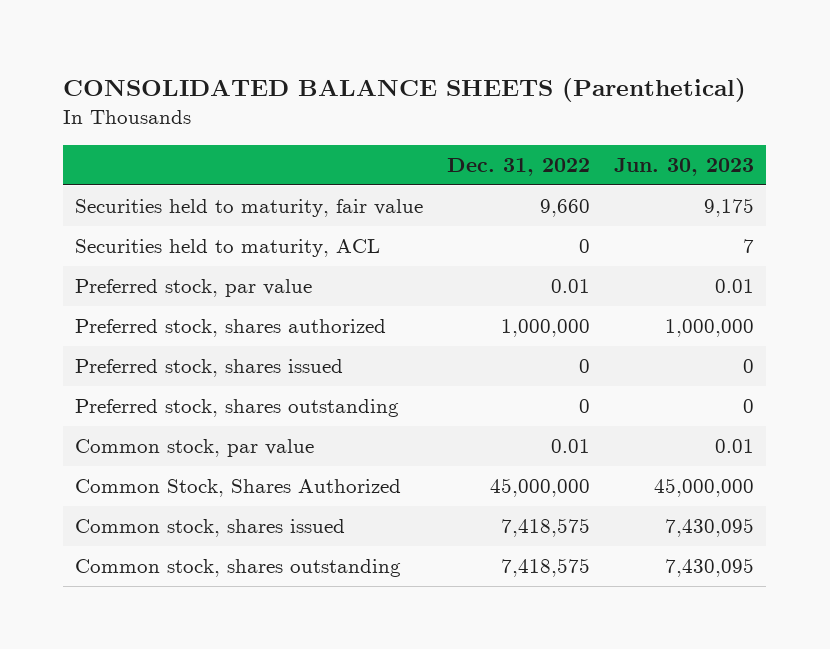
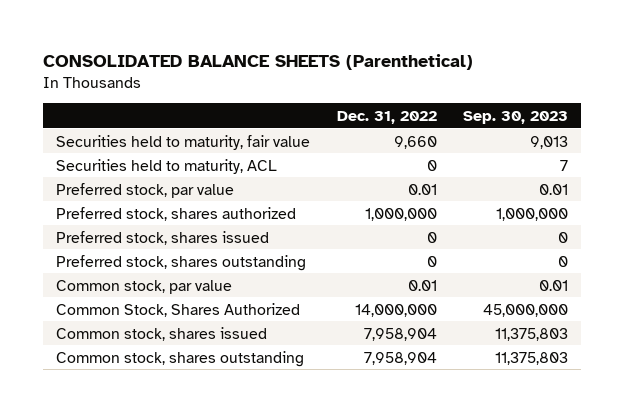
[614,158,755,177] Jun. 30, 2023 -> none
none -> [463,110,569,124] Sep. 30, 2023
[490,478,591,498] 45,000,000 -> [354,303,437,317] 14,000,000
[501,518,591,538] 7,418,575 -> [363,327,437,341] 7,958,904
[501,558,591,578] 7,418,575 -> [363,351,437,365] 7,958,904

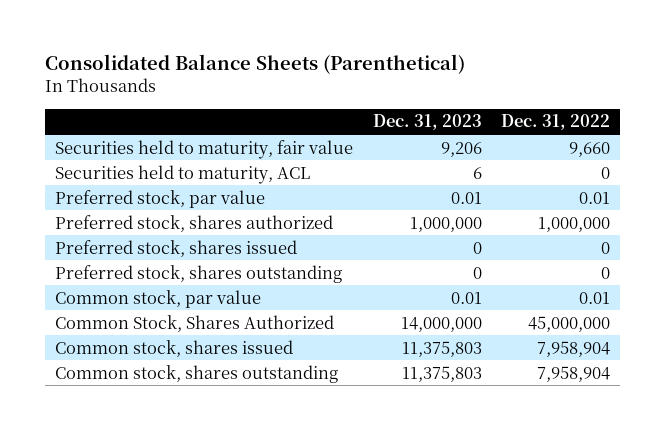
[42,53,473,70] CONSOLIDATED BALANCE SHEETS (Parenthetical) -> [45,54,466,75] Consolidated Balance Sheets (Parenthetical)
[463,110,569,124] Sep. 30, 2023 -> none
none -> [372,114,482,131] Dec. 31, 2023
[354,303,437,317] 14,000,000 -> [528,315,611,332] 45,000,000

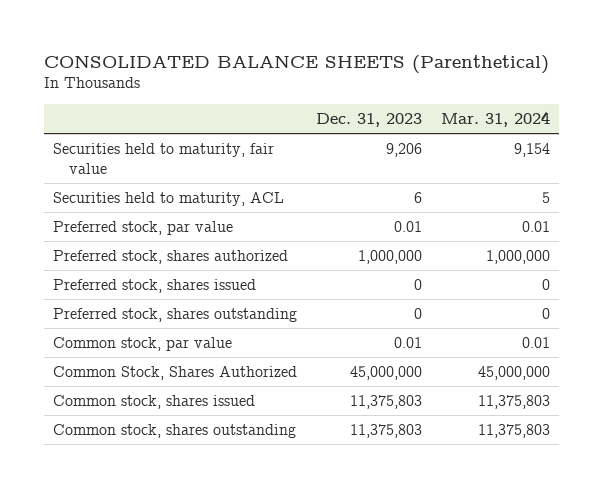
[45,54,466,75] Consolidated Balance Sheets (Parenthetical) -> [43,54,549,74] CONSOLIDATED BALANCE SHEETS (Parenthetical)
[501,114,611,131] Dec. 31, 2022 -> none
none -> [440,110,550,127] Mar. 31, 2024
[400,316,482,332] 14,000,000 -> [349,365,422,380] 45,000,000

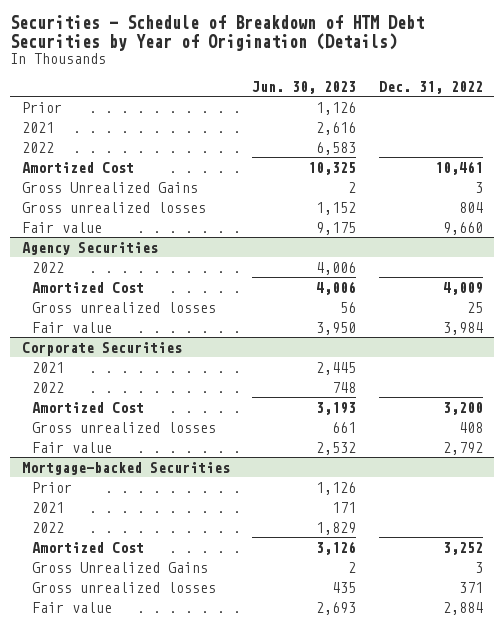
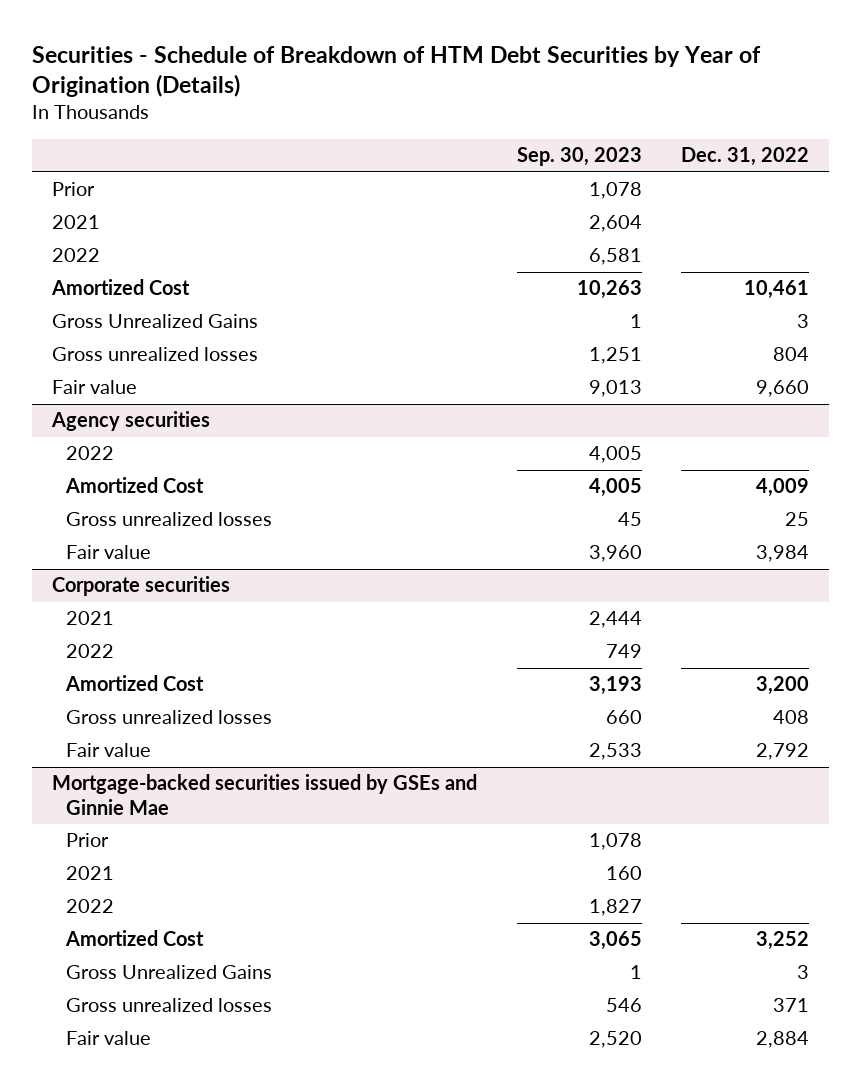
[252,80,357,94] Jun. 30, 2023 -> none
none -> [516,147,642,167] Sep. 30, 2023
[21,241,158,255] Agency Securities -> [51,411,211,432] Agency securities
[21,341,182,356] Corporate Securities -> [52,576,231,597] Corporate securities
[21,461,230,475] Mortgage-backed Securities -> [52,774,478,815] Mortgage-backed securities issued by GSEs and Ginnie Mae

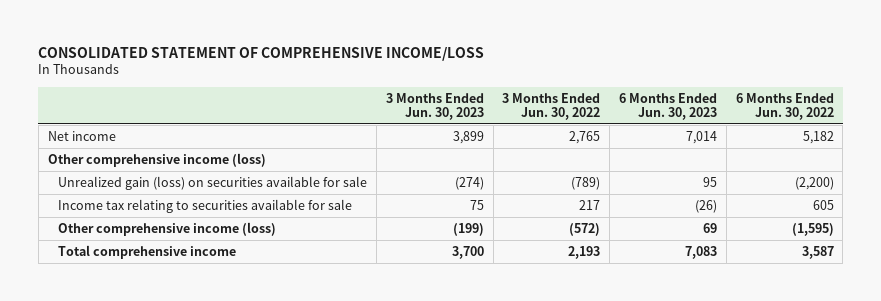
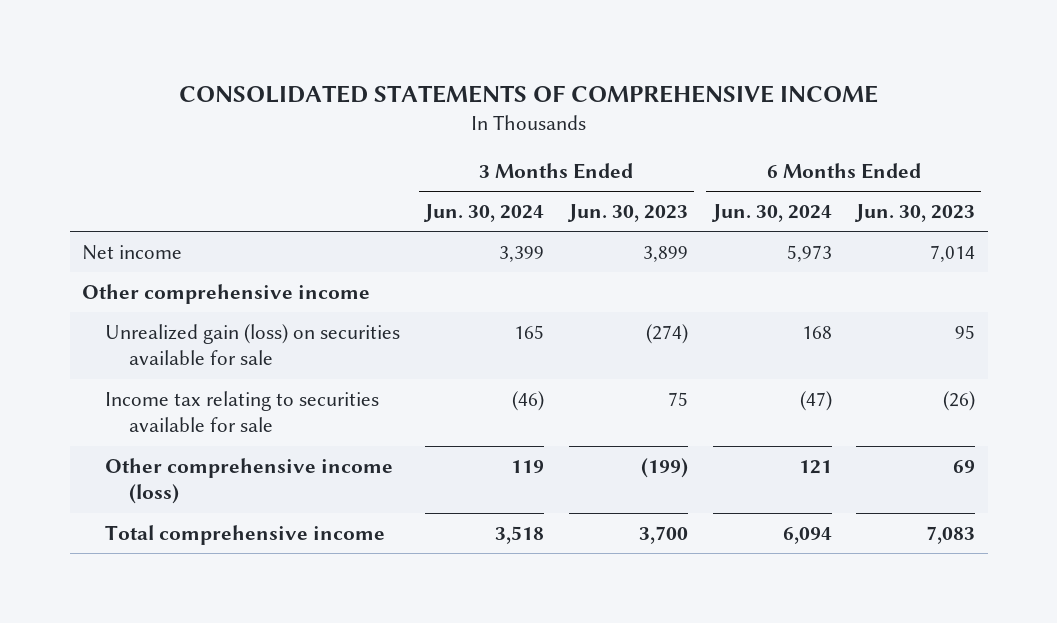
[38,46,485,61] CONSOLIDATED STATEMENT OF COMPREHENSIVE INCOME/LOSS -> [178,85,878,104] CONSOLIDATED STATEMENTS OF COMPREHENSIVE INCOME
[502,92,601,120] 3 Months Ended Jun. 30, 2022 -> none
[735,92,834,120] 6 Months Ended Jun. 30, 2022 -> none
none -> [423,204,545,223] Jun. 30, 2024
none -> [710,204,832,223] Jun. 30, 2024
[47,152,266,167] Other comprehensive income (loss) -> [82,283,371,304] Other comprehensive income

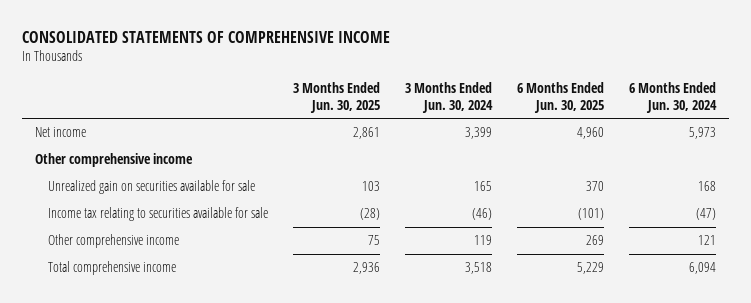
[566,204,688,223] Jun. 30, 2023 -> none
[854,204,976,223] Jun. 30, 2023 -> none
none -> [293,81,381,113] 3 Months Ended Jun. 30, 2025
none -> [517,81,605,113] 6 Months Ended Jun. 30, 2025
[105,323,401,366] Unrealized gain (loss) on securities available for sale -> [48,180,256,195] Unrealized gain on securities available for sale
[105,457,394,505] Other comprehensive income (loss) -> [48,234,180,249] Other comprehensive income

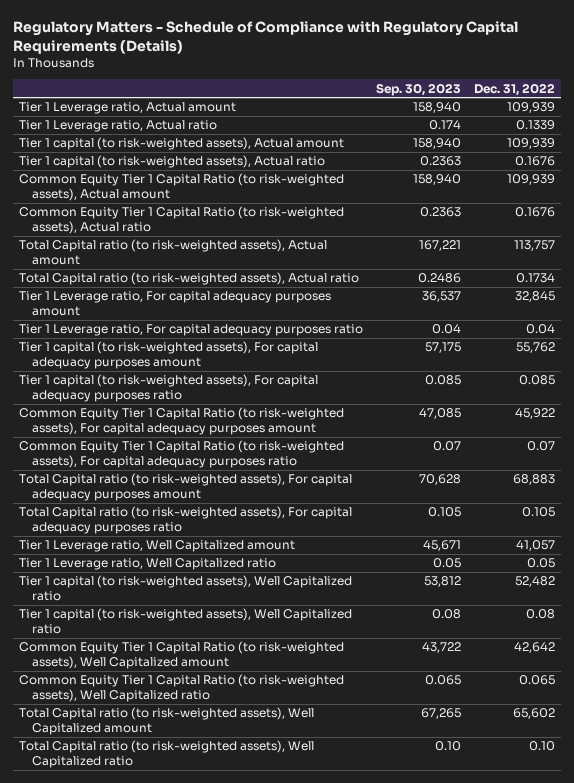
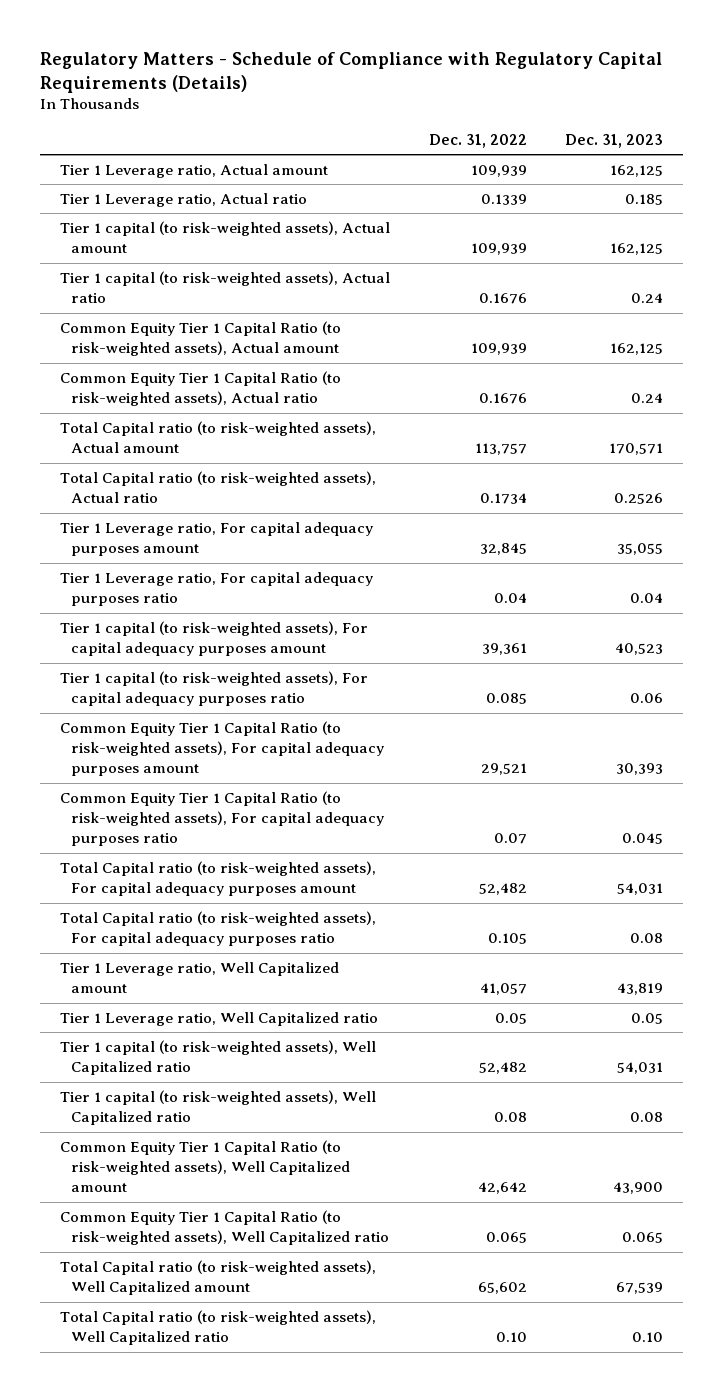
[375,82,461,96] Sep. 30, 2023 -> none
none -> [565,134,664,149] Dec. 31, 2023
[515,342,555,354] 55,762 -> [481,643,527,656] 39,361
[514,408,555,420] 45,922 -> [480,763,527,776] 29,521
[512,474,555,486] 68,883 -> [478,883,527,896] 52,482

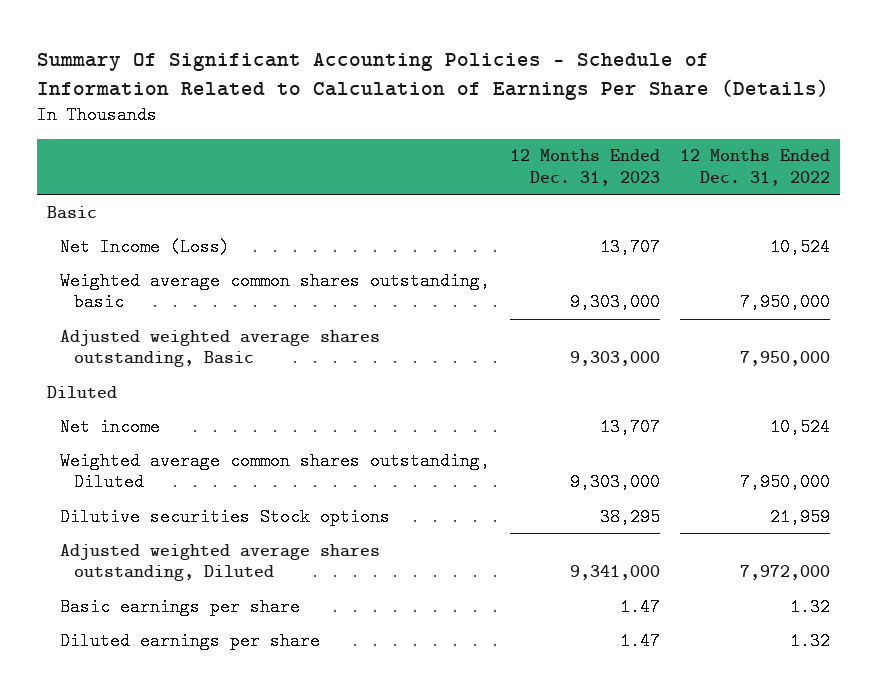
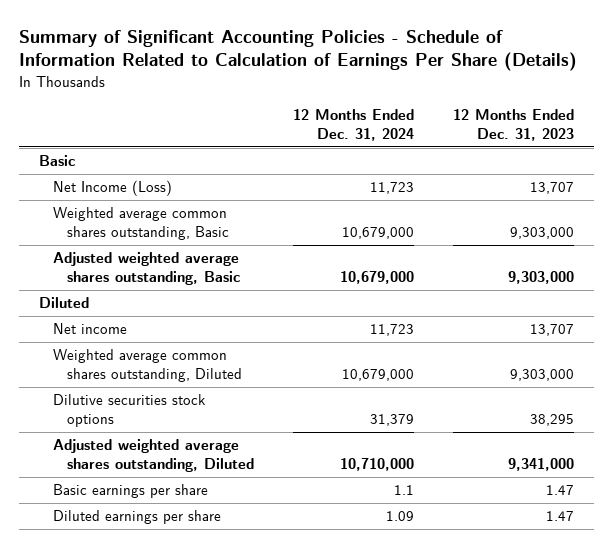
[36,52,829,100] Summary Of Significant Accounting Policies - Schedule of Information Related to Calculation of Earnings Per Share (Details) -> [19,29,578,72] Summary of Significant Accounting Policies - Schedule of Information Related to Calculation of Earnings Per Share (Details)
[680,149,831,187] 12 Months Ended Dec. 31, 2022 -> none
none -> [292,109,414,141] 12 Months Ended Dec. 31, 2024
[60,271,491,312] Weighted average common shares outstanding, basic -> [52,207,229,240] Weighted average common shares outstanding, Basic
[60,507,391,526] Dilutive securities Stock options -> [52,394,206,427] Dilutive securities stock options

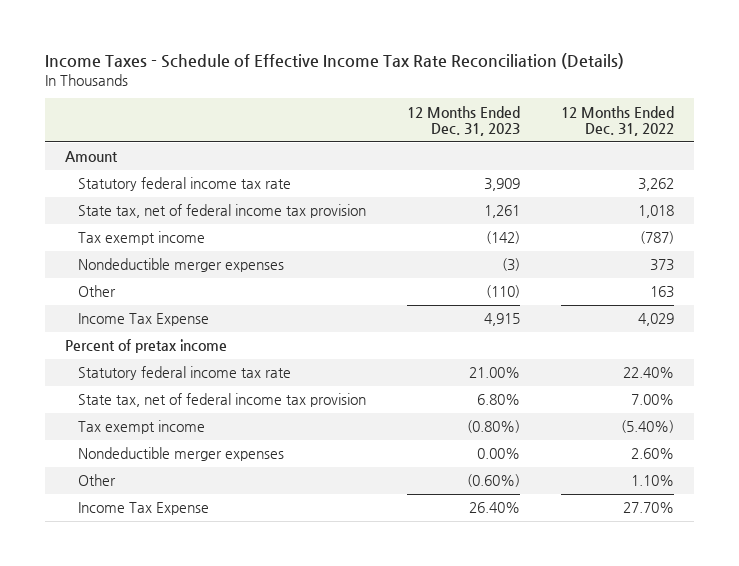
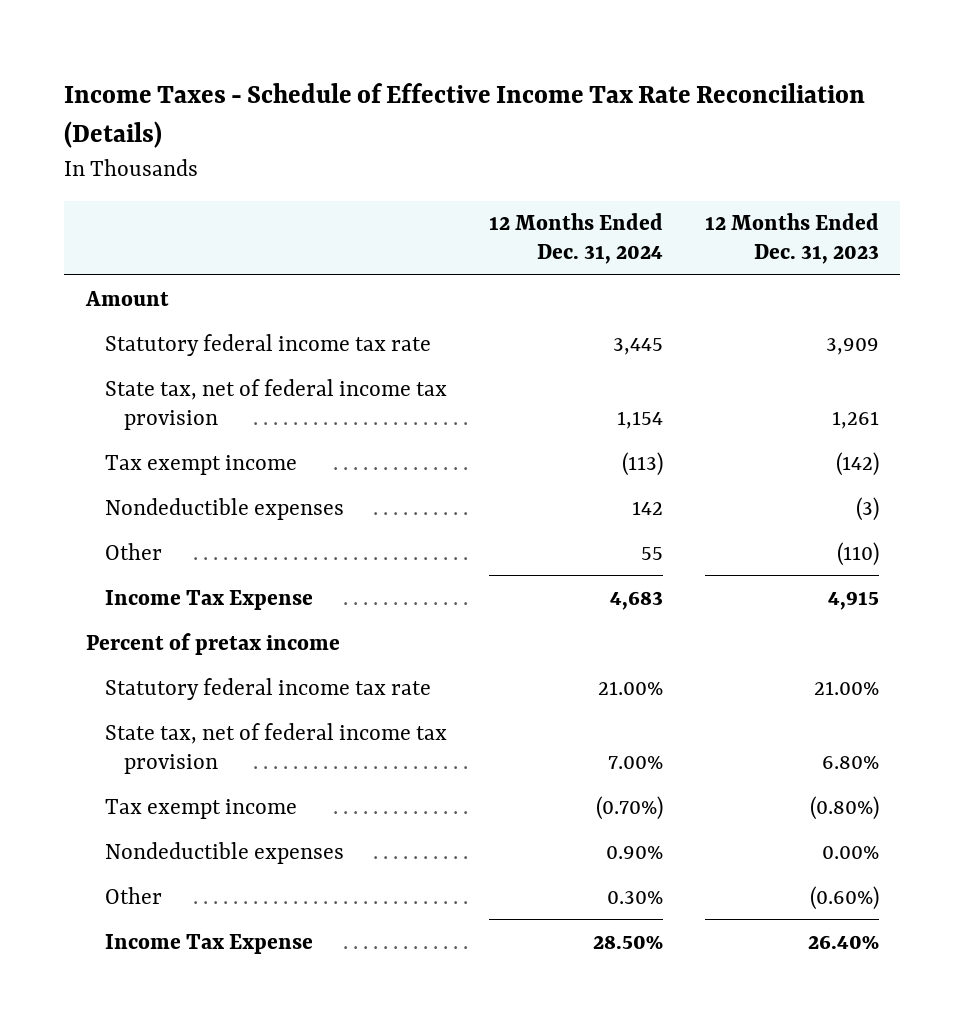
[560,105,674,137] 12 Months Ended Dec. 31, 2022 -> none
none -> [488,213,663,265] 12 Months Ended Dec. 31, 2024
[78,258,285,273] Nondeductible merger expenses -> [104,497,344,520] Nondeductible expenses
[78,447,285,462] Nondeductible merger expenses -> [104,841,344,864] Nondeductible expenses

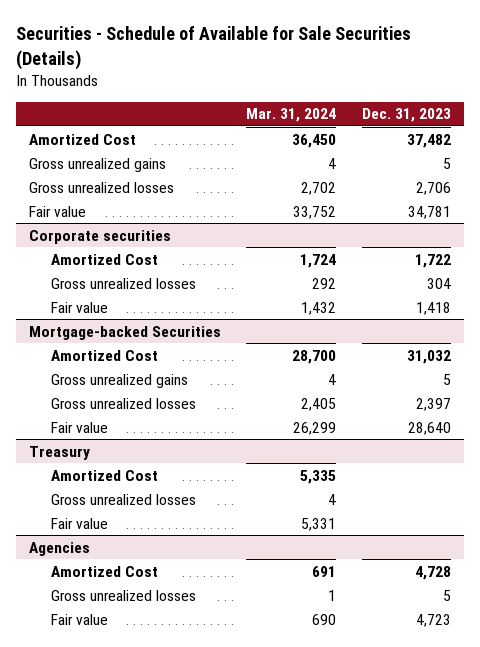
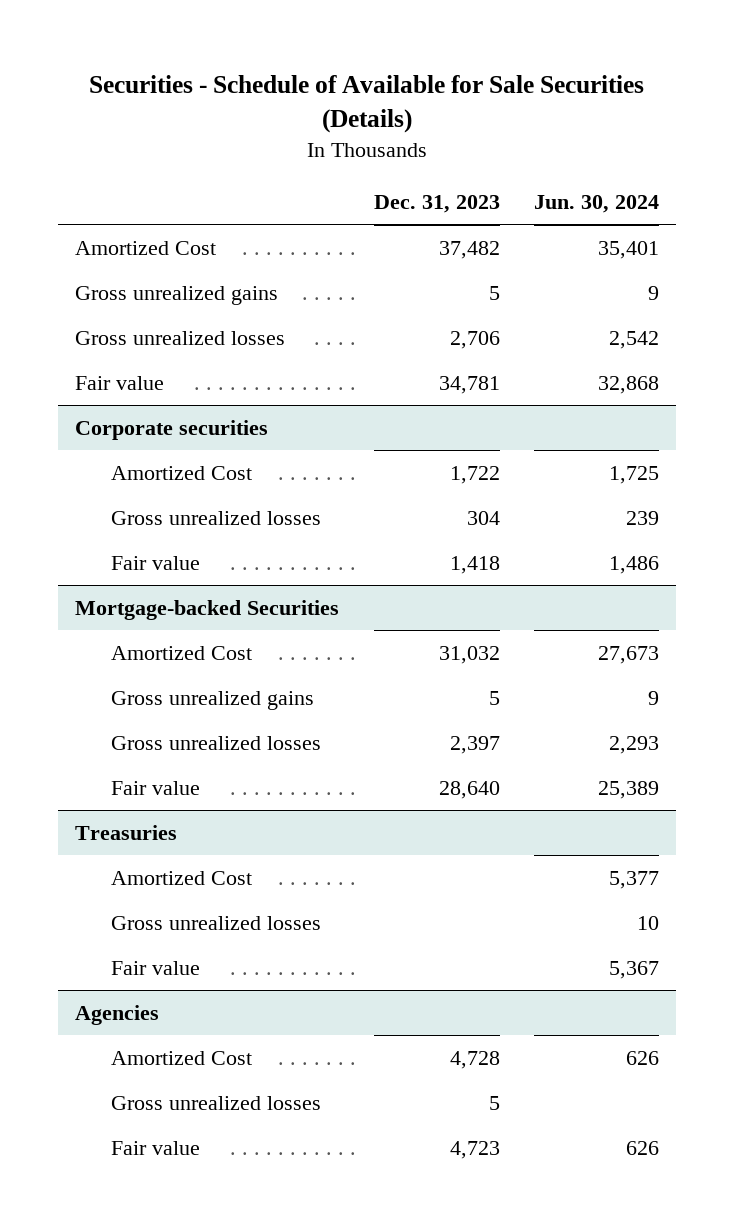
[246,108,337,123] Mar. 31, 2024 -> none
none -> [533,194,659,213] Jun. 30, 2024
[28,445,90,460] Treasury -> [75,824,178,840] Treasuries

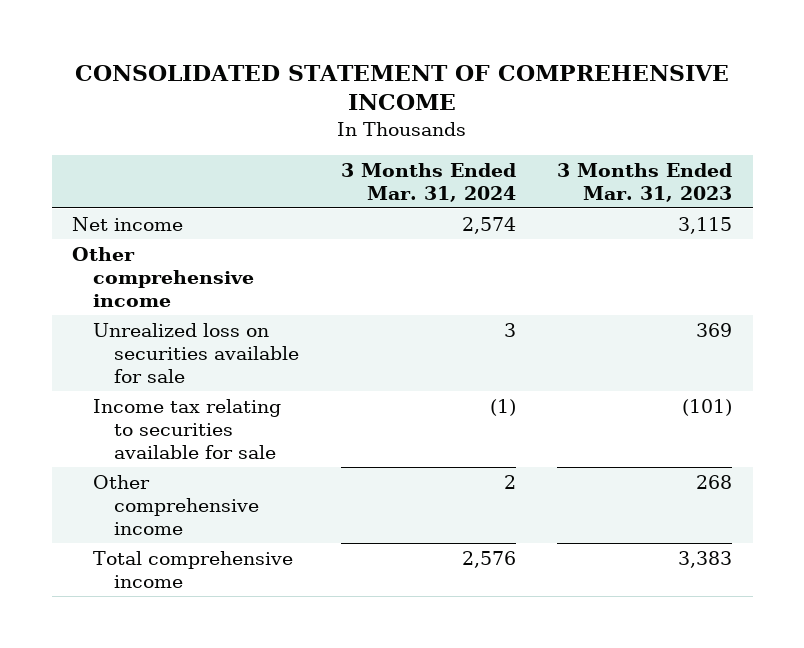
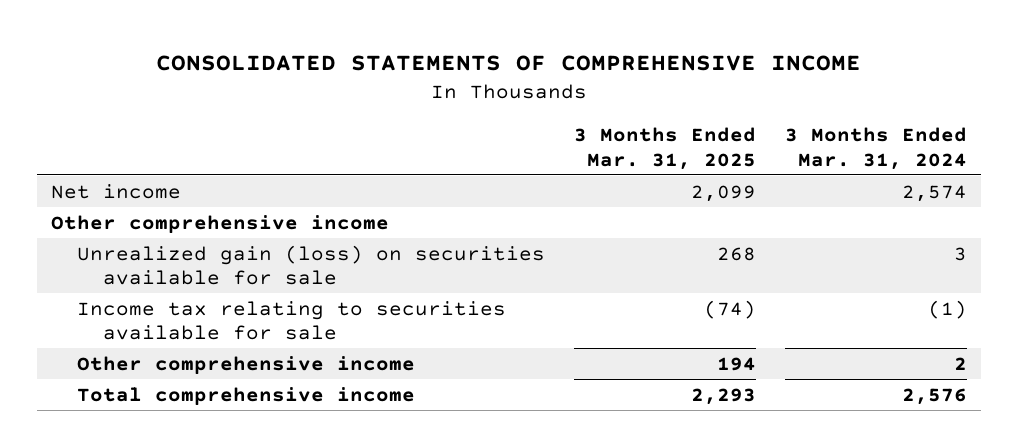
[75,65,730,111] CONSOLIDATED STATEMENT OF COMPREHENSIVE INCOME -> [155,54,861,71] CONSOLIDATED STATEMENTS OF COMPREHENSIVE INCOME
[556,162,732,202] 3 Months Ended Mar. 31, 2023 -> none
none -> [573,127,756,170] 3 Months Ended Mar. 31, 2025
[93,322,300,383] Unrealized loss on securities available for sale -> [77,244,546,286] Unrealized gain (loss) on securities available for sale

